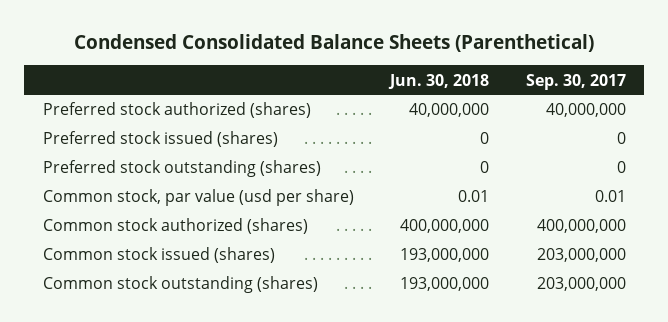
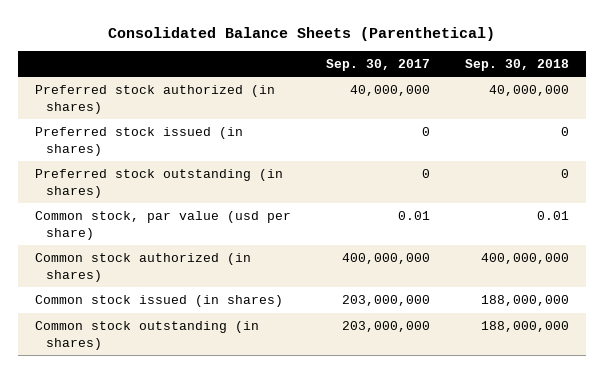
[74,34,595,53] Condensed Consolidated Balance Sheets (Parenthetical) -> [108,26,496,41] Consolidated Balance Sheets (Parenthetical)
[388,73,490,89] Jun. 30, 2018 -> none
none -> [464,58,569,71] Sep. 30, 2018
[42,102,311,119] Preferred stock authorized (shares) -> [35,85,276,114] Preferred stock authorized (in shares)
[42,131,278,148] Preferred stock issued (shares) -> [35,127,244,156] Preferred stock issued (in shares)
[42,160,321,178] Preferred stock outstanding (shares) -> [35,169,284,198] Preferred stock outstanding (in shares)
[42,218,308,235] Common stock authorized (shares) -> [35,253,252,282] Common stock authorized (in shares)
[42,247,275,264] Common stock issued (shares) -> [35,295,284,308] Common stock issued (in shares)
[42,276,318,294] Common stock outstanding (shares) -> [35,321,260,350] Common stock outstanding (in shares)

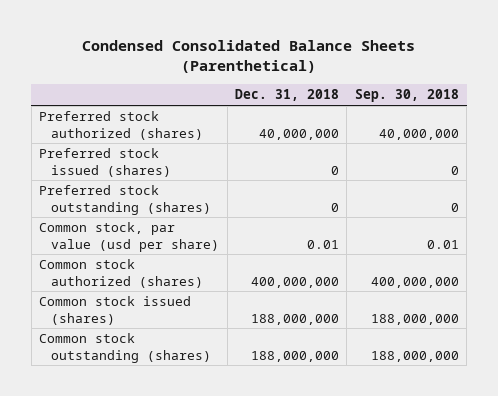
[108,26,496,41] Consolidated Balance Sheets (Parenthetical) -> [81,40,415,74] Condensed Consolidated Balance Sheets (Parenthetical)
[326,58,431,71] Sep. 30, 2017 -> none
none -> [235,89,340,102] Dec. 31, 2018
[35,85,276,114] Preferred stock authorized (in shares) -> [38,111,204,140] Preferred stock authorized (shares)
[35,127,244,156] Preferred stock issued (in shares) -> [38,148,172,177] Preferred stock issued (shares)
[35,169,284,198] Preferred stock outstanding (in shares) -> [38,185,212,215] Preferred stock outstanding (shares)
[35,253,252,282] Common stock authorized (in shares) -> [38,259,204,288] Common stock authorized (shares)
[35,295,284,308] Common stock issued (in shares) -> [38,296,191,325] Common stock issued (shares)
[35,321,260,350] Common stock outstanding (in shares) -> [38,333,212,363] Common stock outstanding (shares)

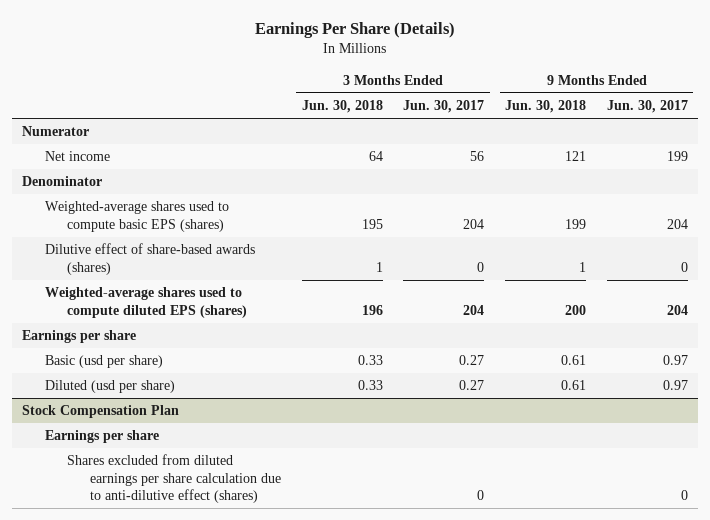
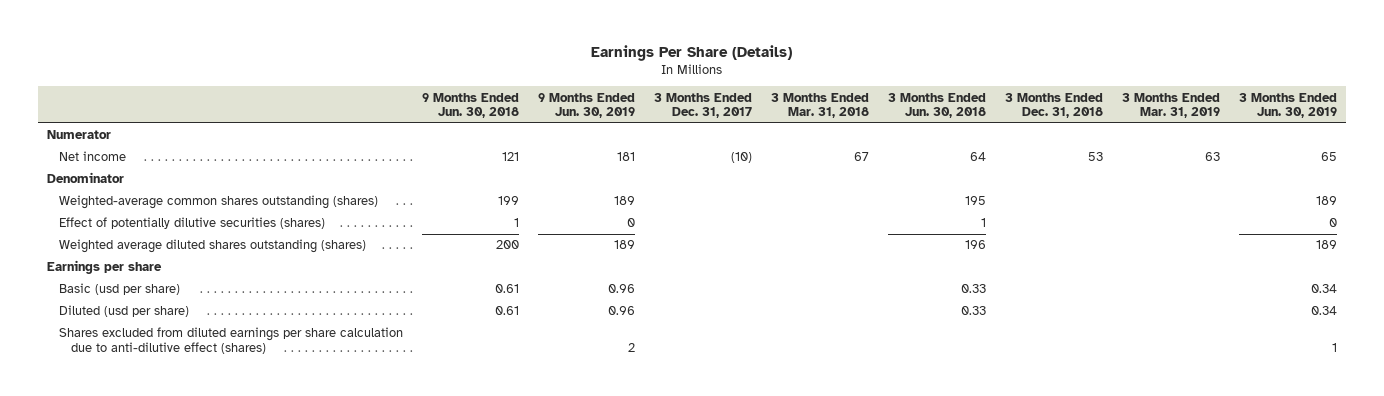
[403,100,485,114] Jun. 30, 2017 -> none
[607,100,689,114] Jun. 30, 2017 -> none
none -> [538,92,636,119] 9 Months Ended Jun. 30, 2019
none -> [653,92,752,119] 3 Months Ended Dec. 31, 2017
none -> [770,92,869,119] 3 Months Ended Mar. 31, 2018
none -> [1004,92,1103,119] 3 Months Ended Dec. 31, 2018
none -> [1121,92,1220,119] 3 Months Ended Mar. 31, 2019
none -> [1238,92,1337,119] 3 Months Ended Jun. 30, 2019
[44,201,229,232] Weighted-average shares used to compute basic EPS (shares) -> [59,195,379,210] Weighted-average common shares outstanding (shares)
[44,243,255,275] Dilutive effect of share-based awards (shares) -> [59,217,326,230] Effect of potentially dilutive securities (shares)
[44,287,248,318] Weighted-average shares used to compute diluted EPS (shares) -> [59,239,367,254] Weighted average diluted shares outstanding (shares)
[22,405,180,419] Stock Compensation Plan -> none
[44,430,159,444] Earnings per share -> none

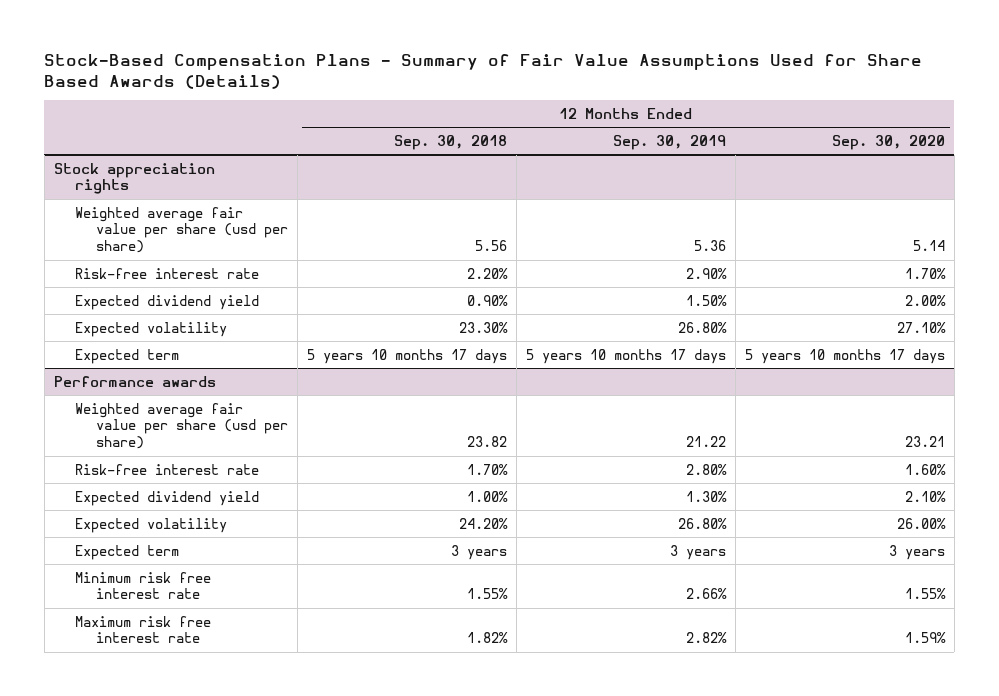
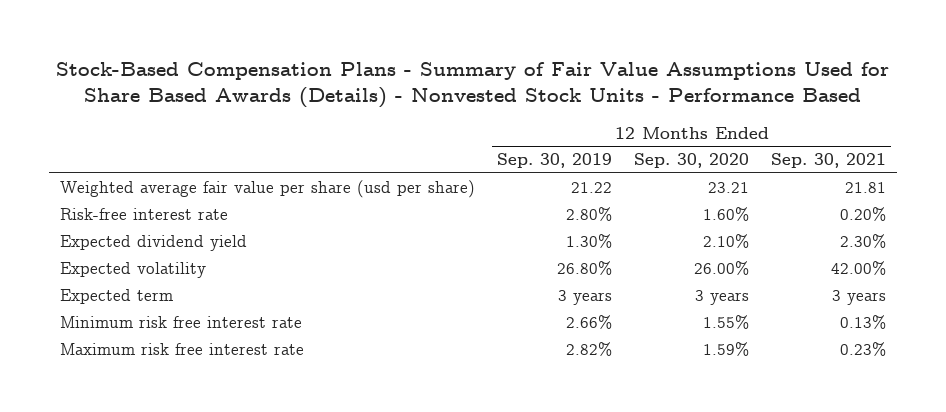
[44,53,923,89] Stock-Based Compensation Plans - Summary of Fair Value Assumptions Used for Share Based Awards (Details) -> [56,61,890,109] Stock-Based Compensation Plans - Summary of Fair Value Assumptions Used for Share Based Awards (Details) - Nonvested Stock Units - Performance Based
[393,134,507,150] Sep. 30, 2018 -> none
none -> [770,153,886,169] Sep. 30, 2021
[53,162,215,195] Stock appreciation rights -> none
[74,206,288,254] Weighted average fair value per share (usd per share) -> none
[74,267,259,279] Risk-free interest rate -> none
[74,294,259,310] Expected dividend yield -> none
[74,321,227,337] Expected volatility -> none
[74,348,179,364] Expected term -> none
[53,375,216,387] Performance awards -> none

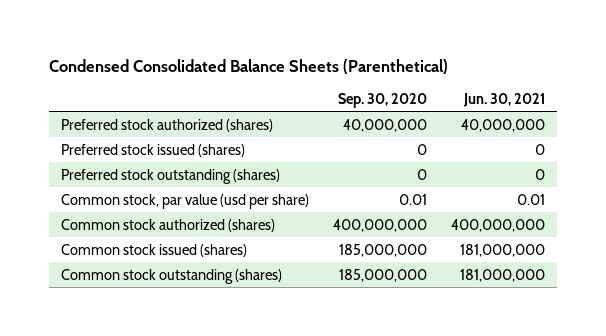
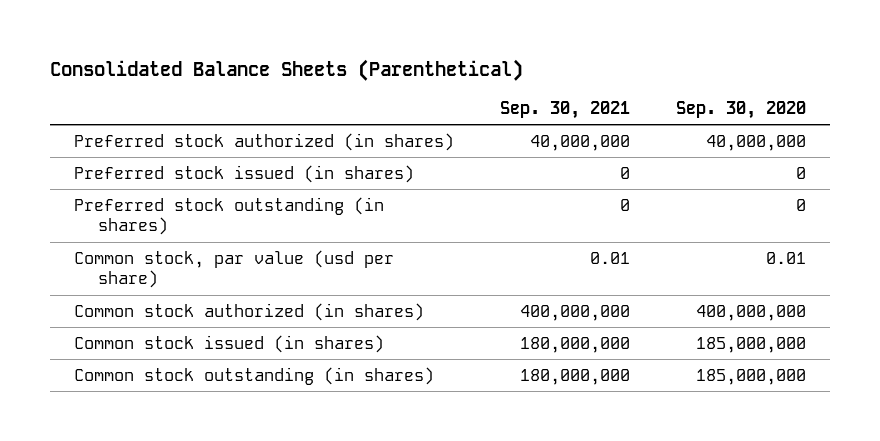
[49,58,449,74] Condensed Consolidated Balance Sheets (Parenthetical) -> [50,58,524,81] Consolidated Balance Sheets (Parenthetical)
[462,92,545,107] Jun. 30, 2021 -> none
none -> [500,101,631,120] Sep. 30, 2021
[61,118,274,132] Preferred stock authorized (shares) -> [73,132,454,151] Preferred stock authorized (in shares)
[61,143,246,157] Preferred stock issued (shares) -> [73,164,414,183] Preferred stock issued (in shares)
[61,168,281,184] Preferred stock outstanding (shares) -> [73,196,384,236] Preferred stock outstanding (in shares)
[61,218,276,232] Common stock authorized (shares) -> [73,302,424,321] Common stock authorized (in shares)
[61,243,248,257] Common stock issued (shares) -> [73,334,384,353] Common stock issued (in shares)
[61,268,283,284] Common stock outstanding (shares) -> [73,366,434,385] Common stock outstanding (in shares)

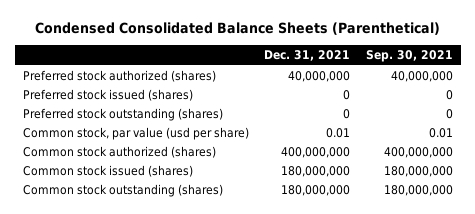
[50,58,524,81] Consolidated Balance Sheets (Parenthetical) -> [34,22,440,36] Condensed Consolidated Balance Sheets (Parenthetical)
[676,101,807,120] Sep. 30, 2020 -> none
none -> [264,50,351,62] Dec. 31, 2021
[73,132,454,151] Preferred stock authorized (in shares) -> [22,70,216,83] Preferred stock authorized (shares)
[73,164,414,183] Preferred stock issued (in shares) -> [22,89,193,102] Preferred stock issued (shares)
[73,196,384,236] Preferred stock outstanding (in shares) -> [22,108,223,122] Preferred stock outstanding (shares)
[73,302,424,321] Common stock authorized (in shares) -> [22,146,216,159] Common stock authorized (shares)
[73,334,384,353] Common stock issued (in shares) -> [22,165,193,178] Common stock issued (shares)
[73,366,434,385] Common stock outstanding (in shares) -> [22,184,223,198] Common stock outstanding (shares)

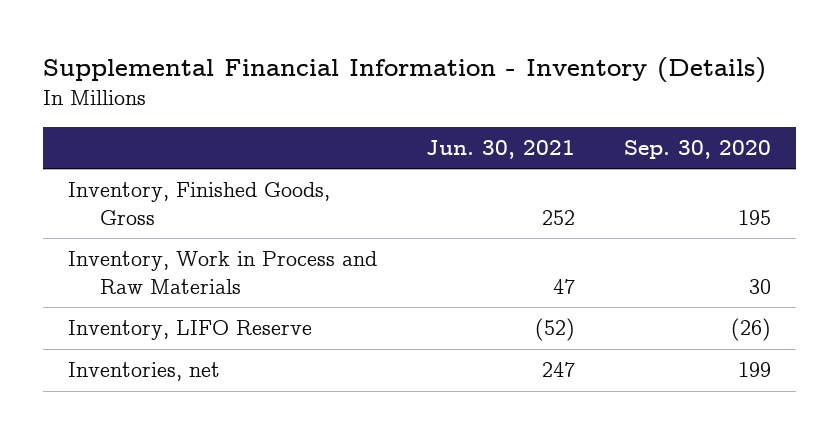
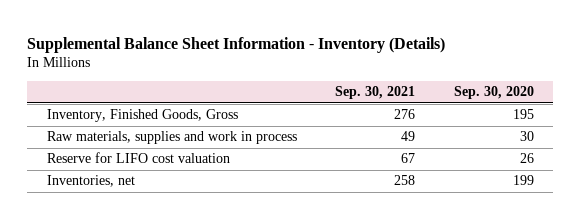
[43,57,767,84] Supplemental Financial Information - Inventory (Details) -> [27,36,446,53] Supplemental Balance Sheet Information - Inventory (Details)
[425,140,575,160] Jun. 30, 2021 -> none
none -> [335,86,416,100] Sep. 30, 2021
[67,251,377,294] Inventory, Work in Process and Raw Materials -> [46,131,297,145] Raw materials, supplies and work in process
[67,320,312,341] Inventory, LIFO Reserve -> [46,152,230,164] Reserve for LIFO cost valuation
[731,318,772,342] (26) -> [520,153,535,164] 26

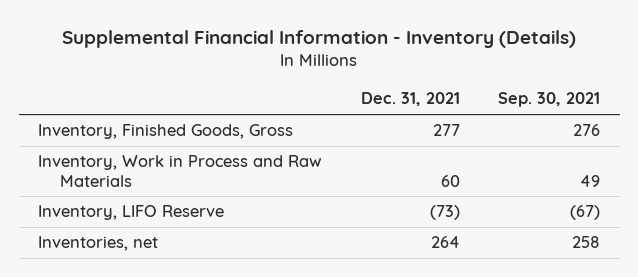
[27,36,446,53] Supplemental Balance Sheet Information - Inventory (Details) -> [62,30,577,49] Supplemental Financial Information - Inventory (Details)
[454,86,535,100] Sep. 30, 2020 -> none
none -> [360,92,460,107] Dec. 31, 2021
[46,131,297,145] Raw materials, supplies and work in process -> [37,155,322,187] Inventory, Work in Process and Raw Materials
[46,152,230,164] Reserve for LIFO cost valuation -> [37,205,224,221] Inventory, LIFO Reserve
[401,153,416,164] 67 -> [570,205,601,221] (67)

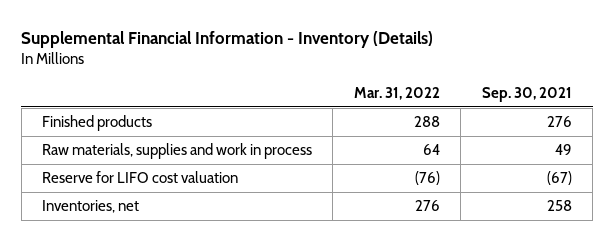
[360,92,460,107] Dec. 31, 2021 -> none
none -> [353,87,440,101] Mar. 31, 2022
[37,124,293,140] Inventory, Finished Goods, Gross -> [42,114,153,131] Finished products
[37,155,322,187] Inventory, Work in Process and Raw Materials -> [42,142,313,159] Raw materials, supplies and work in process
[37,205,224,221] Inventory, LIFO Reserve -> [42,170,239,183] Reserve for LIFO cost valuation

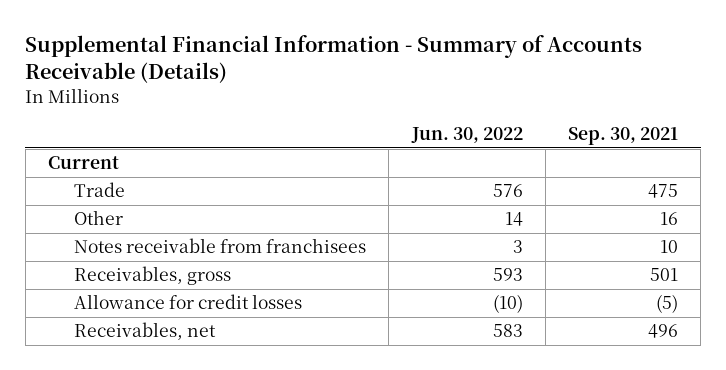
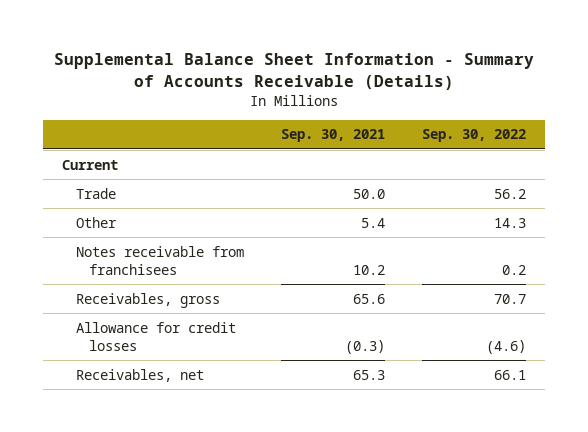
[25,35,643,84] Supplemental Financial Information - Summary of Accounts Receivable (Details) -> [54,52,535,90] Supplemental Balance Sheet Information - Summary of Accounts Receivable (Details)
[410,127,523,144] Jun. 30, 2022 -> none
none -> [422,129,527,143] Sep. 30, 2022
[648,184,679,199] 475 -> [352,188,385,199] 50.0
[660,212,679,226] 16 -> [360,217,385,228] 5.4
[660,240,679,254] 10 -> [352,264,385,275] 10.2
[650,268,679,282] 501 -> [352,293,385,304] 65.6
[656,294,679,314] (5) -> [344,339,385,354] (0.3)
[648,324,679,339] 496 -> [352,369,385,380] 65.3

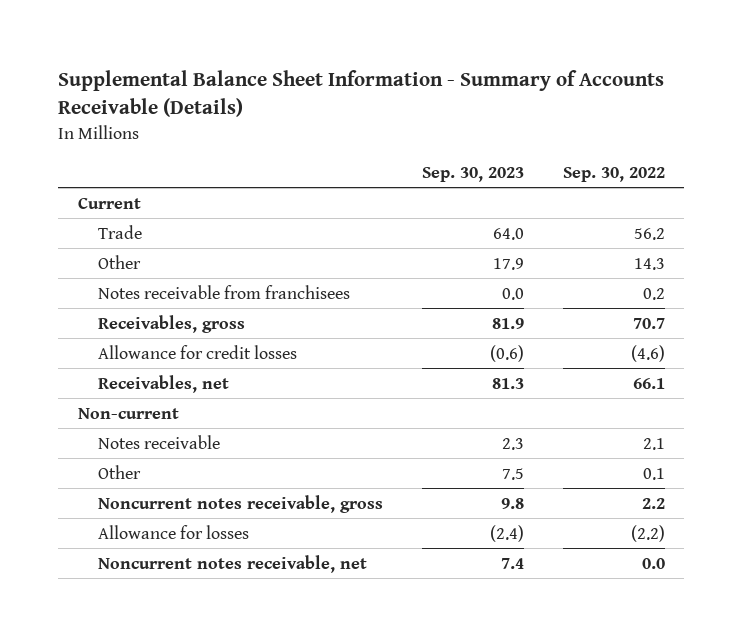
[280,129,385,143] Sep. 30, 2021 -> none
none -> [421,166,524,182] Sep. 30, 2023
none -> [77,407,179,419] Non-current
none -> [98,434,221,449] Notes receivable
none -> [98,464,142,479] Other
none -> [98,494,384,513] Noncurrent notes receivable, gross
none -> [98,524,250,539] Allowance for losses
none -> [98,554,368,573] Noncurrent notes receivable, net

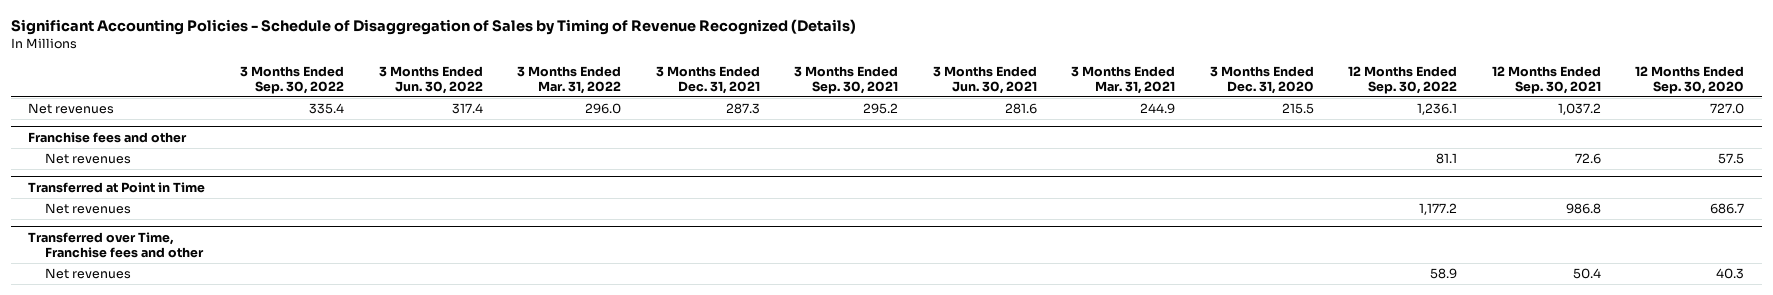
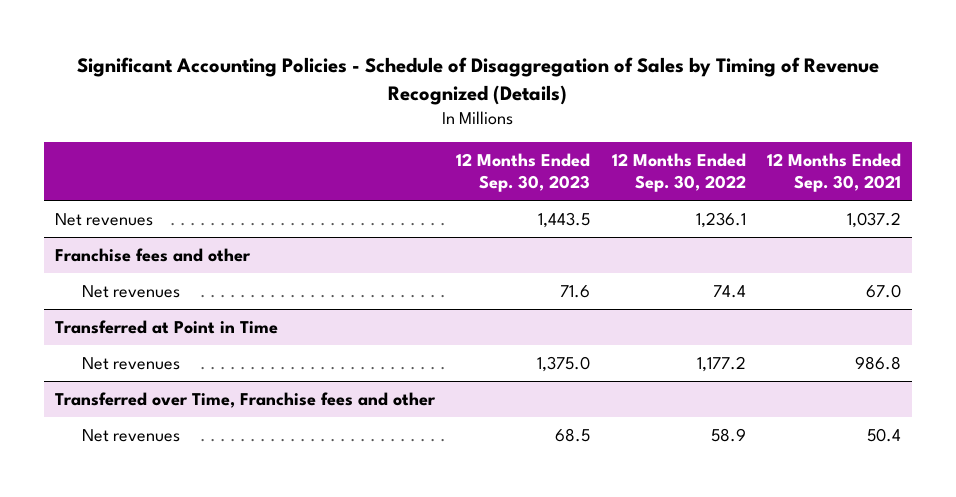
[240,66,345,95] 3 Months Ended Sep. 30, 2022 -> none
[378,66,483,95] 3 Months Ended Jun. 30, 2022 -> none
[517,66,622,95] 3 Months Ended Mar. 31, 2022 -> none
[655,66,760,95] 3 Months Ended Dec. 31, 2021 -> none
[794,66,899,95] 3 Months Ended Sep. 30, 2021 -> none
[932,66,1037,95] 3 Months Ended Jun. 30, 2021 -> none
[1071,66,1176,95] 3 Months Ended Mar. 31, 2021 -> none
[1209,66,1314,95] 3 Months Ended Dec. 31, 2020 -> none
[1635,66,1745,95] 12 Months Ended Sep. 30, 2020 -> none
none -> [456,153,591,193] 12 Months Ended Sep. 30, 2023
[1436,153,1458,165] 81.1 -> [712,285,746,299] 74.4
[1574,153,1601,165] 72.6 -> [865,284,901,299] 67.0

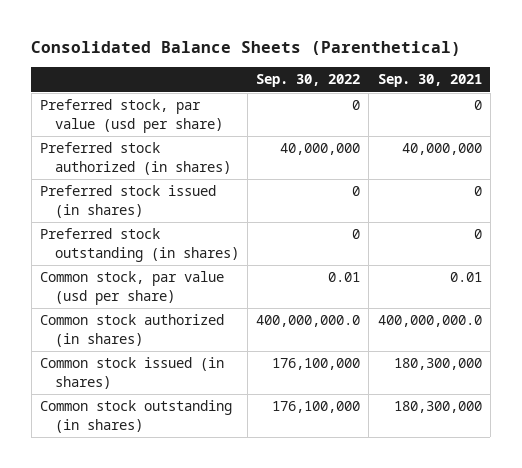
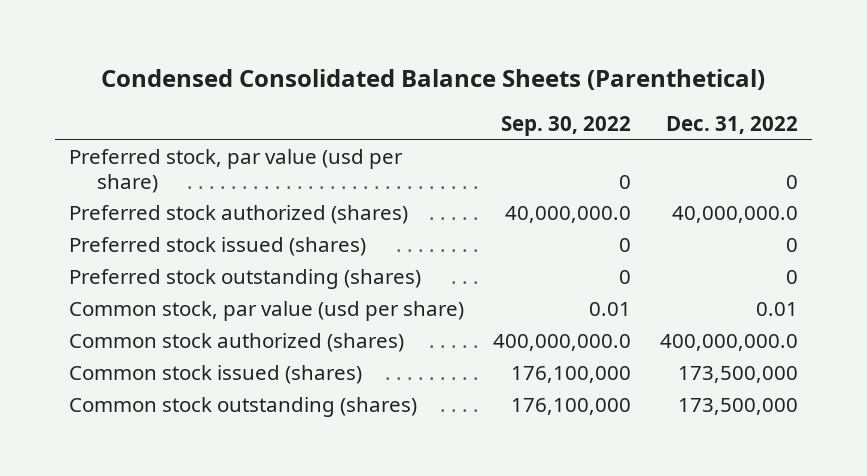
[31,40,462,56] Consolidated Balance Sheets (Parenthetical) -> [101,69,766,91] Condensed Consolidated Balance Sheets (Parenthetical)
[377,74,482,88] Sep. 30, 2021 -> none
none -> [665,116,798,135] Dec. 31, 2022
[40,142,231,175] Preferred stock authorized (in shares) -> [69,205,409,225] Preferred stock authorized (shares)
[280,143,361,156] 40,000,000 -> [504,206,631,224] 40,000,000.0
[40,185,217,218] Preferred stock issued (in shares) -> [69,237,367,257] Preferred stock issued (shares)
[40,228,239,262] Preferred stock outstanding (in shares) -> [69,269,422,290] Preferred stock outstanding (shares)
[40,314,225,347] Common stock authorized (in shares) -> [69,333,405,353] Common stock authorized (shares)
[40,357,225,389] Common stock issued (in shares) -> [69,365,363,385] Common stock issued (shares)
[40,400,233,433] Common stock outstanding (in shares) -> [69,397,418,418] Common stock outstanding (shares)

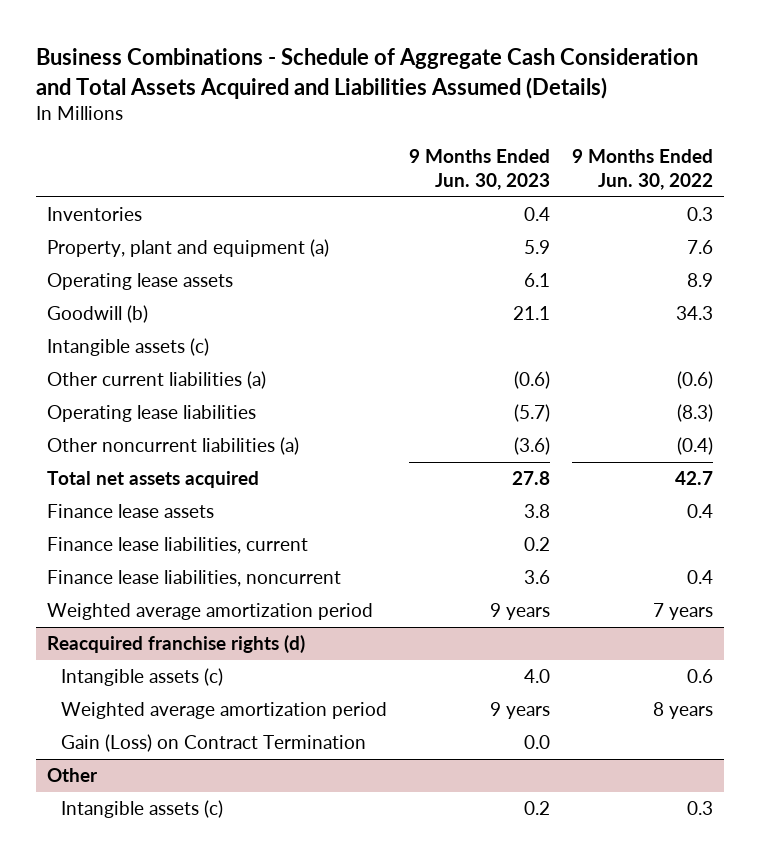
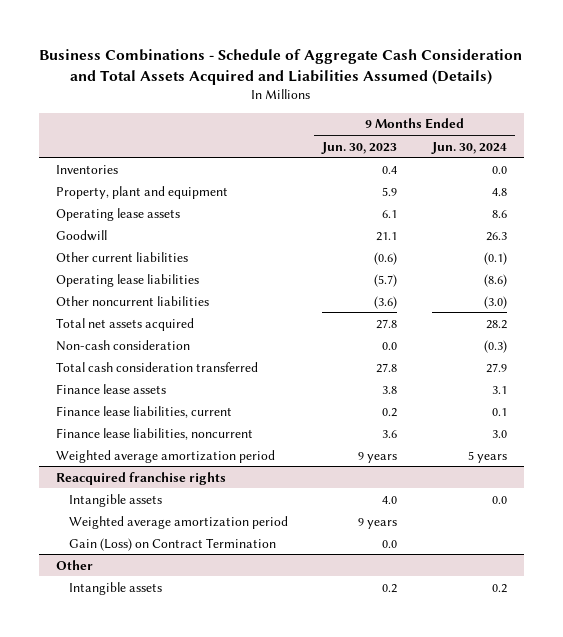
[572,148,714,190] 9 Months Ended Jun. 30, 2022 -> none
none -> [430,141,507,154] Jun. 30, 2024
[47,239,330,258] Property, plant and equipment (a) -> [55,185,228,199] Property, plant and equipment
[47,338,210,357] Intangible assets (c) -> none
[47,305,149,324] Goodwill (b) -> [55,229,107,241] Goodwill
[47,371,267,390] Other current liabilities (a) -> [55,251,188,262] Other current liabilities
[47,437,300,456] Other noncurrent liabilities (a) -> [55,295,209,306] Other noncurrent liabilities
none -> [55,339,190,351] Non-cash consideration
none -> [55,361,258,372] Total cash consideration transferred
[47,635,306,654] Reacquired franchise rights (d) -> [55,471,226,485] Reacquired franchise rights
[61,668,224,687] Intangible assets (c) -> [69,493,163,507] Intangible assets
[61,800,224,819] Intangible assets (c) -> [69,581,163,595] Intangible assets

